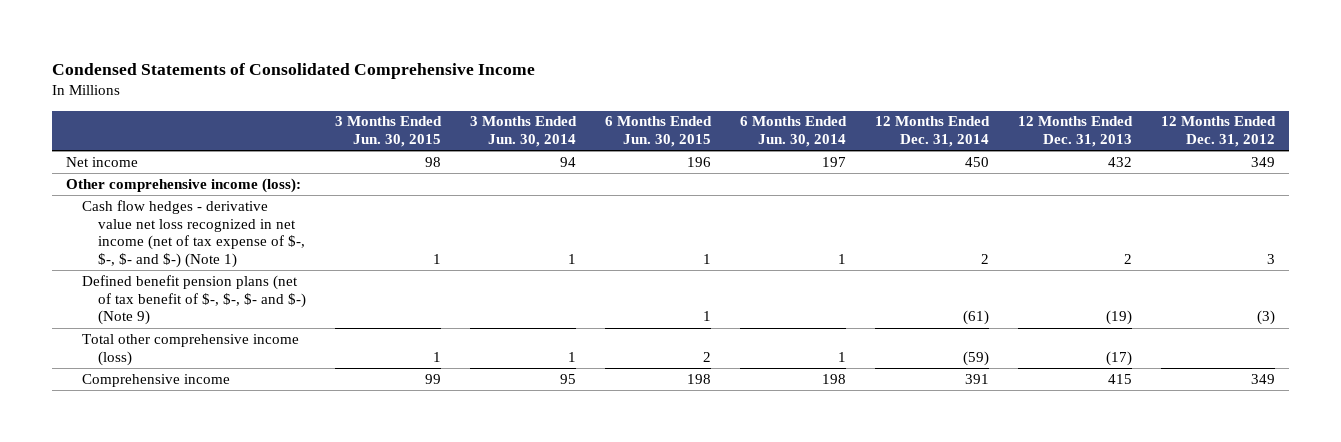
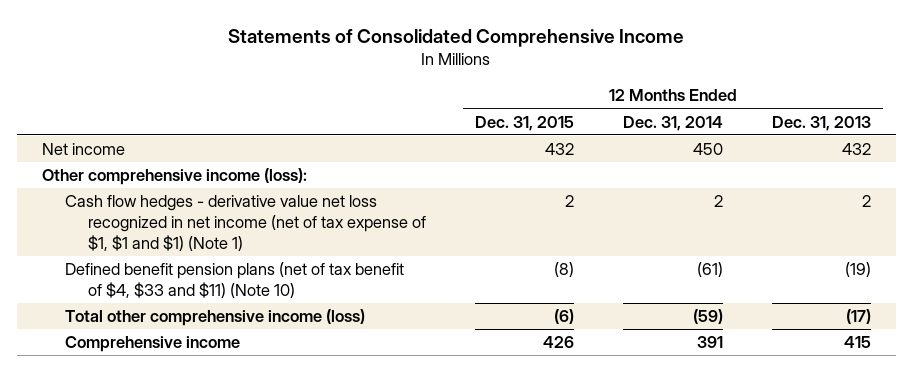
[51,63,535,80] Condensed Statements of Consolidated Comprehensive Income -> [228,28,685,47] Statements of Consolidated Comprehensive Income
[335,116,443,148] 3 Months Ended Jun. 30, 2015 -> none
[470,116,578,148] 3 Months Ended Jun. 30, 2014 -> none
[605,116,713,148] 6 Months Ended Jun. 30, 2015 -> none
[740,116,848,148] 6 Months Ended Jun. 30, 2014 -> none
[1160,116,1276,148] 12 Months Ended Dec. 31, 2012 -> none
none -> [475,115,575,131] Dec. 31, 2015
[82,199,306,269] Cash flow hedges - derivative value net loss recognized in net income (net of tax expense of $-, $-, $- and $-) (Note 1) -> [64,195,426,251] Cash flow hedges - derivative value net loss recognized in net income (net of tax expense of $1, $1 and $1) (Note 1)
[82,274,307,326] Defined benefit pension plans (net of tax benefit of $-, $-, $- and $-) (Note 9) -> [64,262,404,299] Defined benefit pension plans (net of tax benefit of $4, $33 and $11) (Note 10)

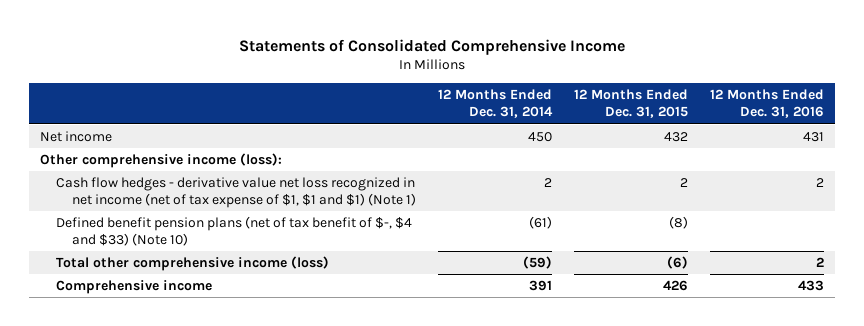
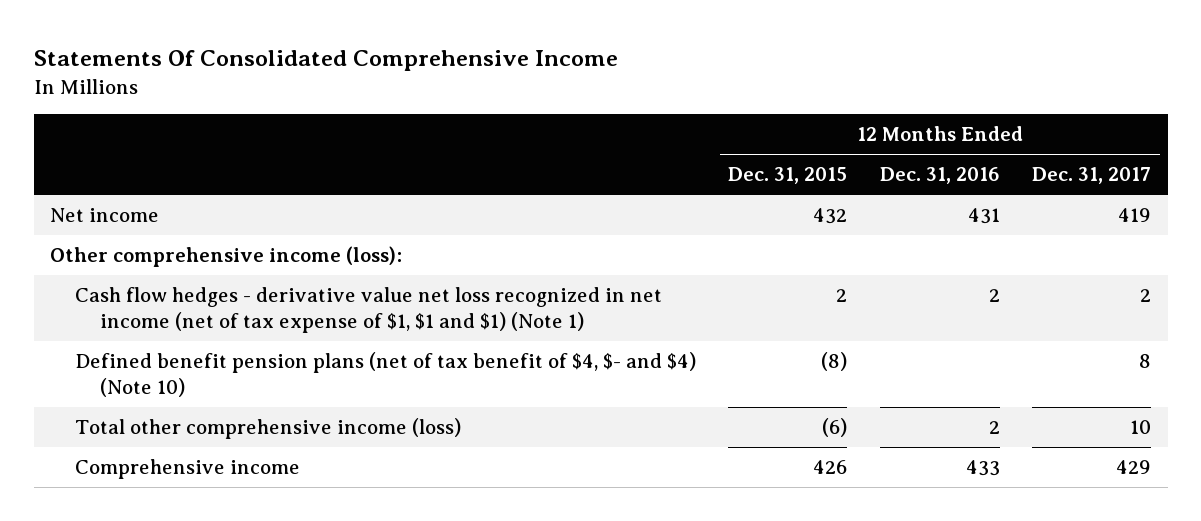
[239,38,626,55] Statements of Consolidated Comprehensive Income -> [33,49,618,71] Statements Of Consolidated Comprehensive Income
[437,89,553,119] 12 Months Ended Dec. 31, 2014 -> none
none -> [1032,167,1152,185] Dec. 31, 2017
[56,216,413,247] Defined benefit pension plans (net of tax benefit of $-, $4 and $33) (Note 10) -> [74,352,696,397] Defined benefit pension plans (net of tax benefit of $4, $- and $4) (Note 10)

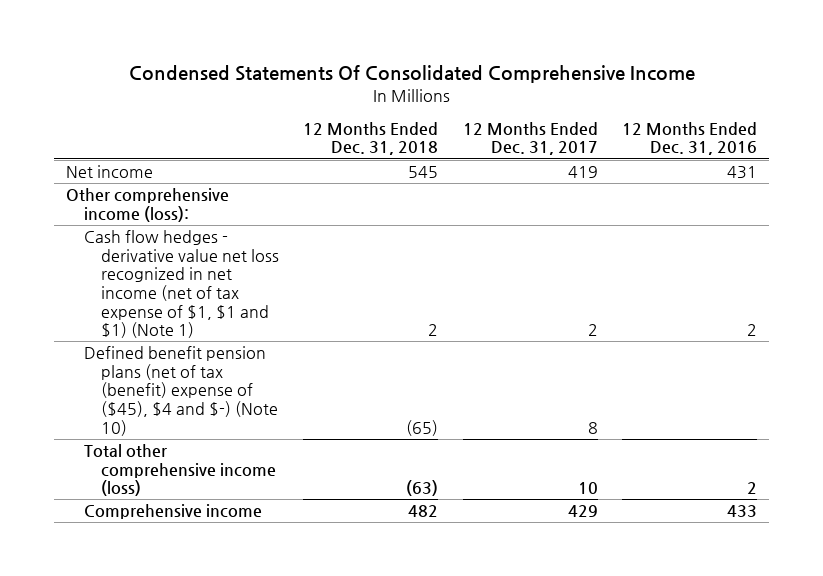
[33,49,618,71] Statements Of Consolidated Comprehensive Income -> [128,65,695,84] Condensed Statements Of Consolidated Comprehensive Income
[728,167,848,185] Dec. 31, 2015 -> none
none -> [303,121,439,156] 12 Months Ended Dec. 31, 2018
[74,352,696,397] Defined benefit pension plans (net of tax benefit of $4, $- and $4) (Note 10) -> [83,346,279,436] Defined benefit pension plans (net of tax (benefit) expense of ($45), $4 and $-) (Note 10)

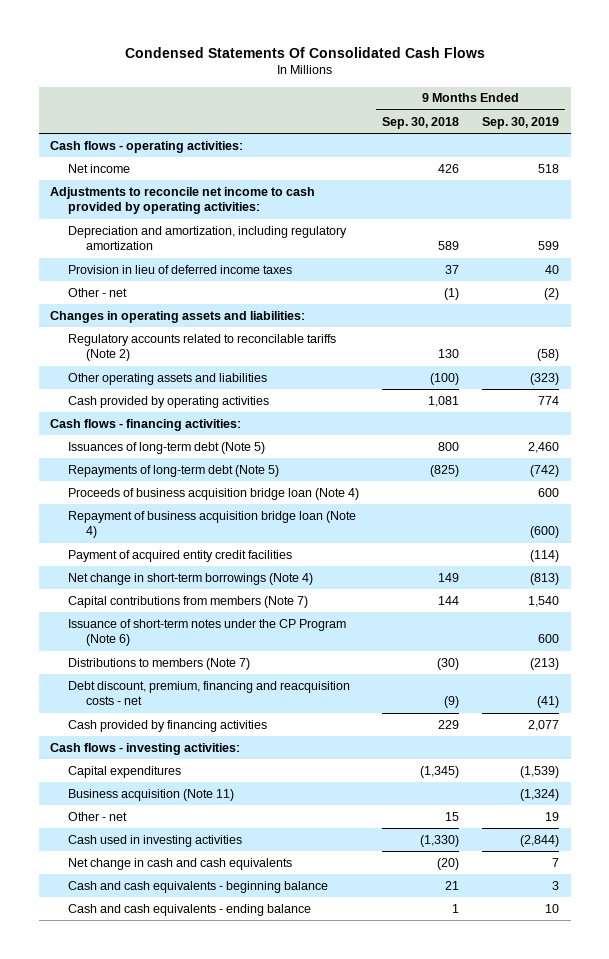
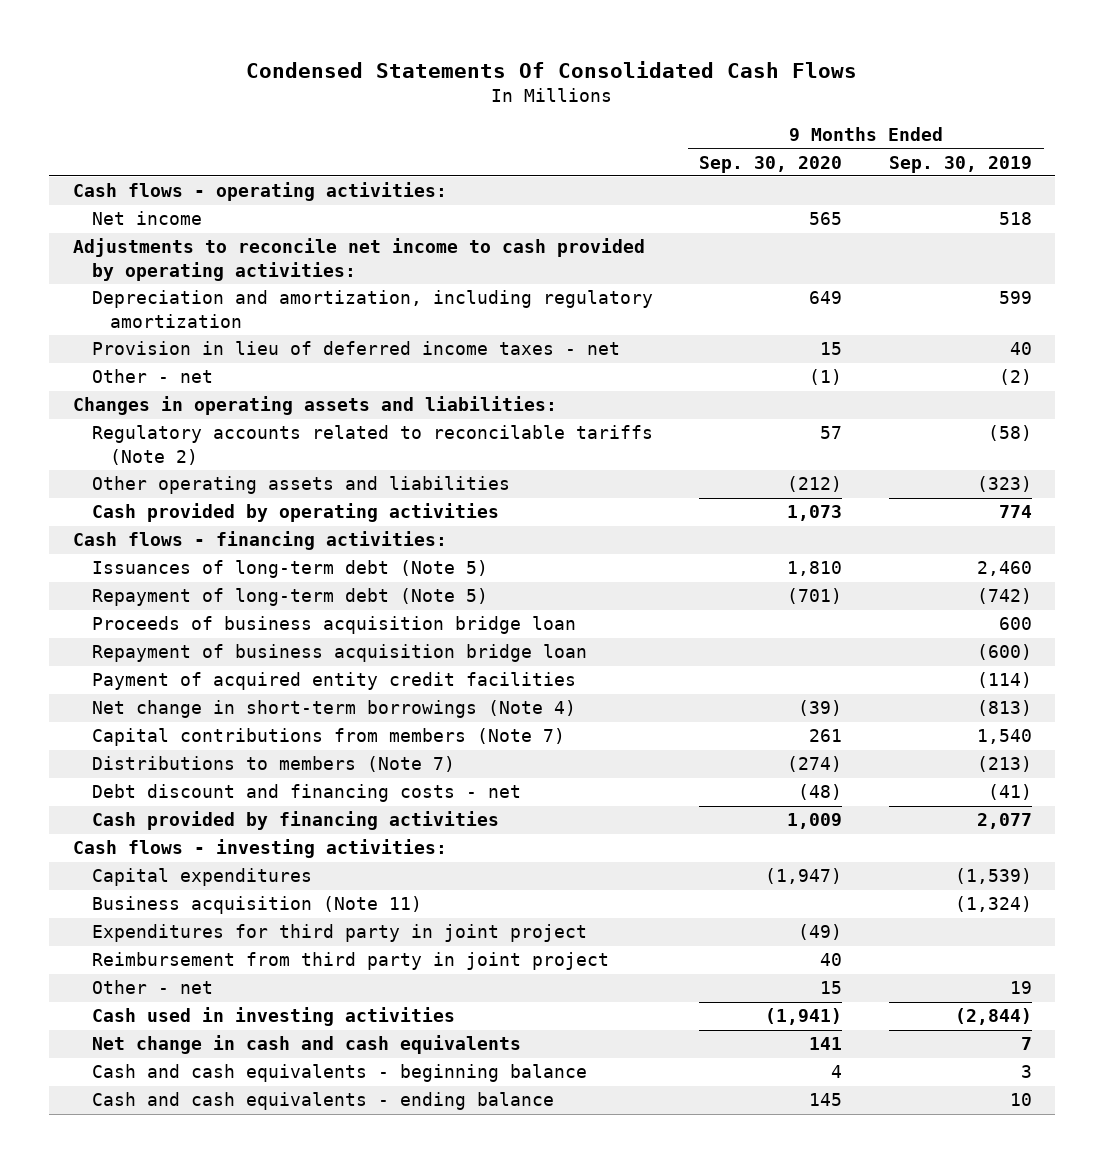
[382,116,460,129] Sep. 30, 2018 -> none
none -> [699,155,843,173] Sep. 30, 2020
[68,264,293,274] Provision in lieu of deferred income taxes -> [91,341,620,356] Provision in lieu of deferred income taxes - net
[68,464,280,477] Repayments of long-term debt (Note 5) -> [91,588,488,607] Repayment of long-term debt (Note 5)
[68,487,360,500] Proceeds of business acquisition bridge loan (Note 4) -> [91,616,576,635] Proceeds of business acquisition bridge loan
[68,510,357,539] Repayment of business acquisition bridge loan (Note 4) -> [91,644,587,663] Repayment of business acquisition bridge loan
[68,618,347,647] Issuance of short-term notes under the CP Program (Note 6) -> none
[68,680,351,706] Debt discount, premium, financing and reacquisition costs - net -> [91,784,521,803] Debt discount and financing costs - net
none -> [91,924,587,943] Expenditures for third party in joint project
none -> [91,952,609,971] Reimbursement from third party in joint project

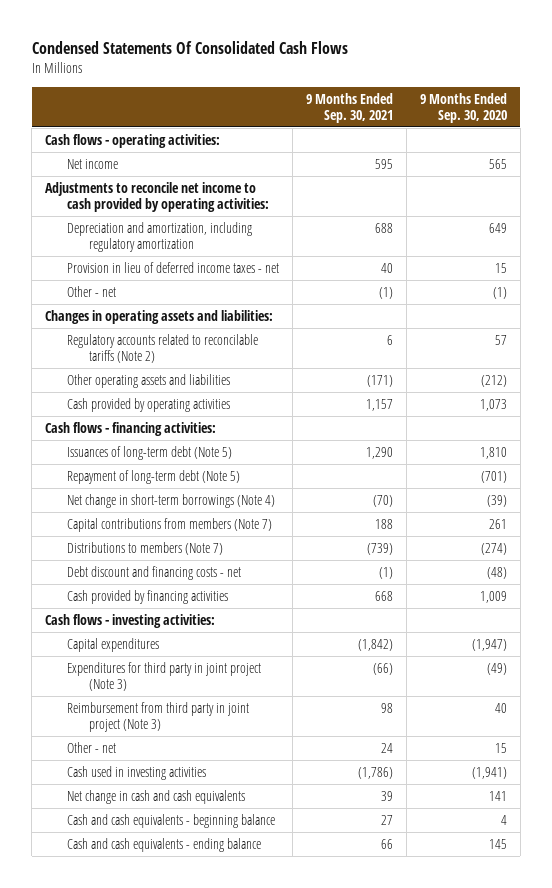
[888,155,1032,173] Sep. 30, 2019 -> none
none -> [305,92,393,123] 9 Months Ended Sep. 30, 2021
[91,616,576,635] Proceeds of business acquisition bridge loan -> none
[91,644,587,663] Repayment of business acquisition bridge loan -> none
[91,672,576,691] Payment of acquired entity credit facilities -> none
[91,896,422,915] Business acquisition (Note 11) -> none
[91,924,587,943] Expenditures for third party in joint project -> [67,661,262,692] Expenditures for third party in joint project (Note 3)
[91,952,609,971] Reimbursement from third party in joint project -> [67,701,250,733] Reimbursement from third party in joint project (Note 3)

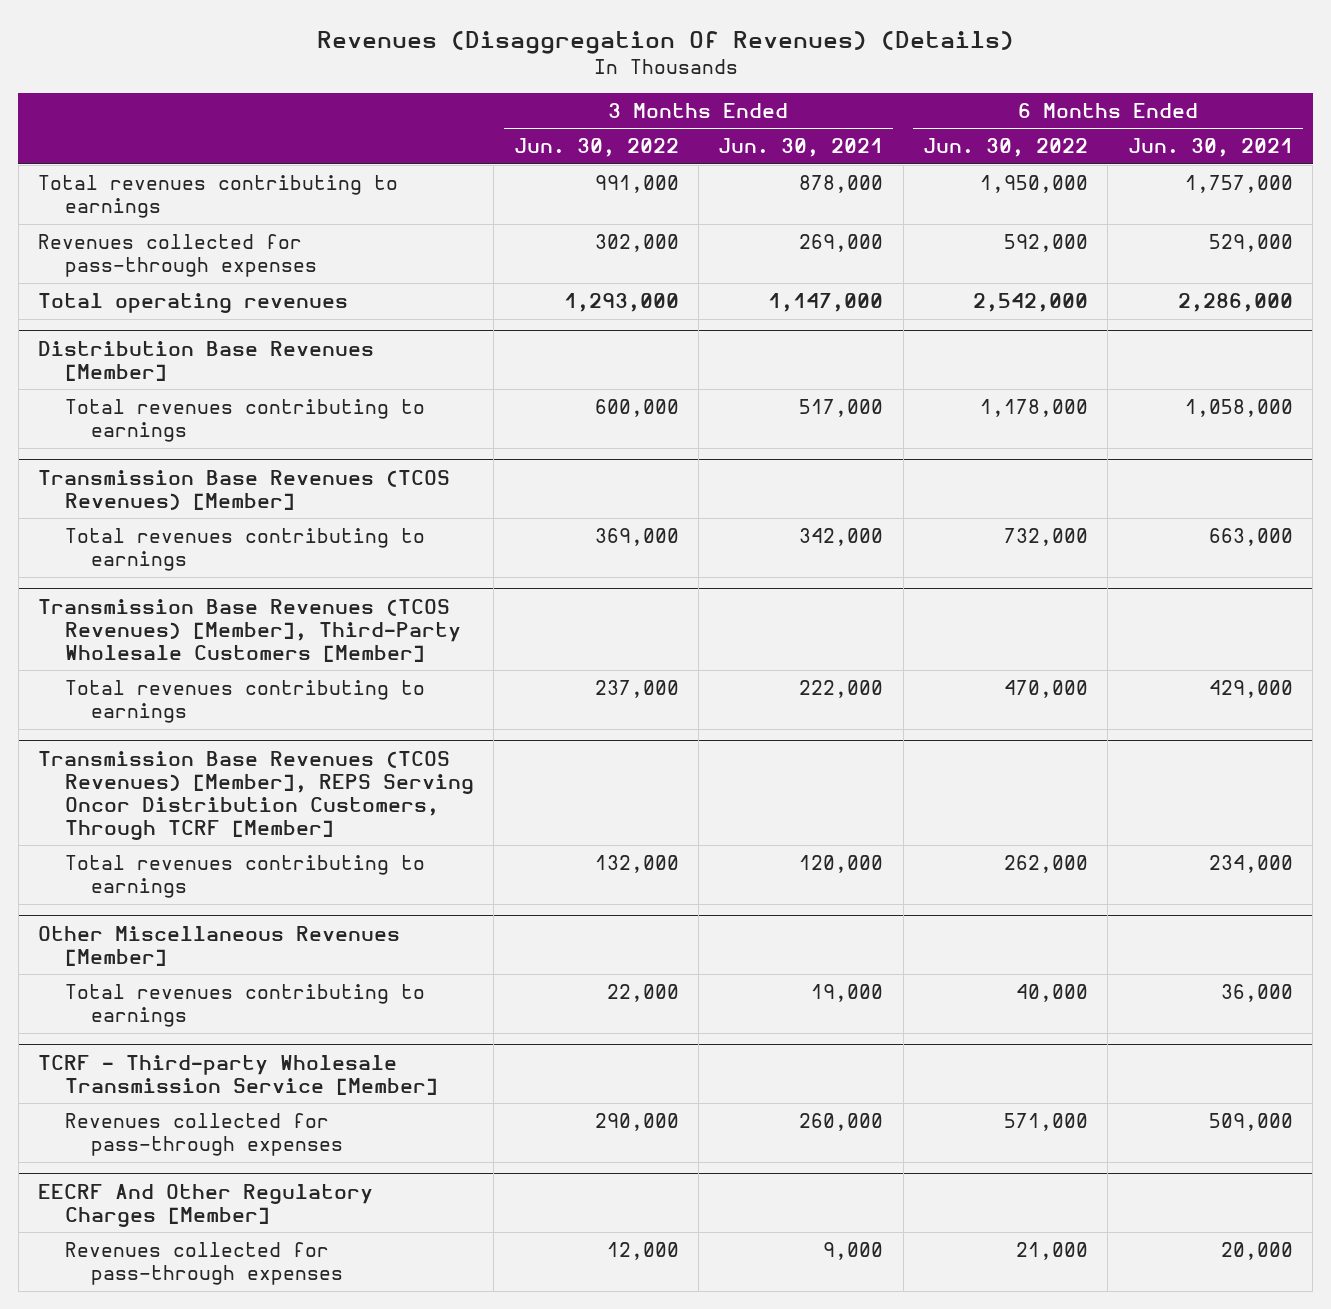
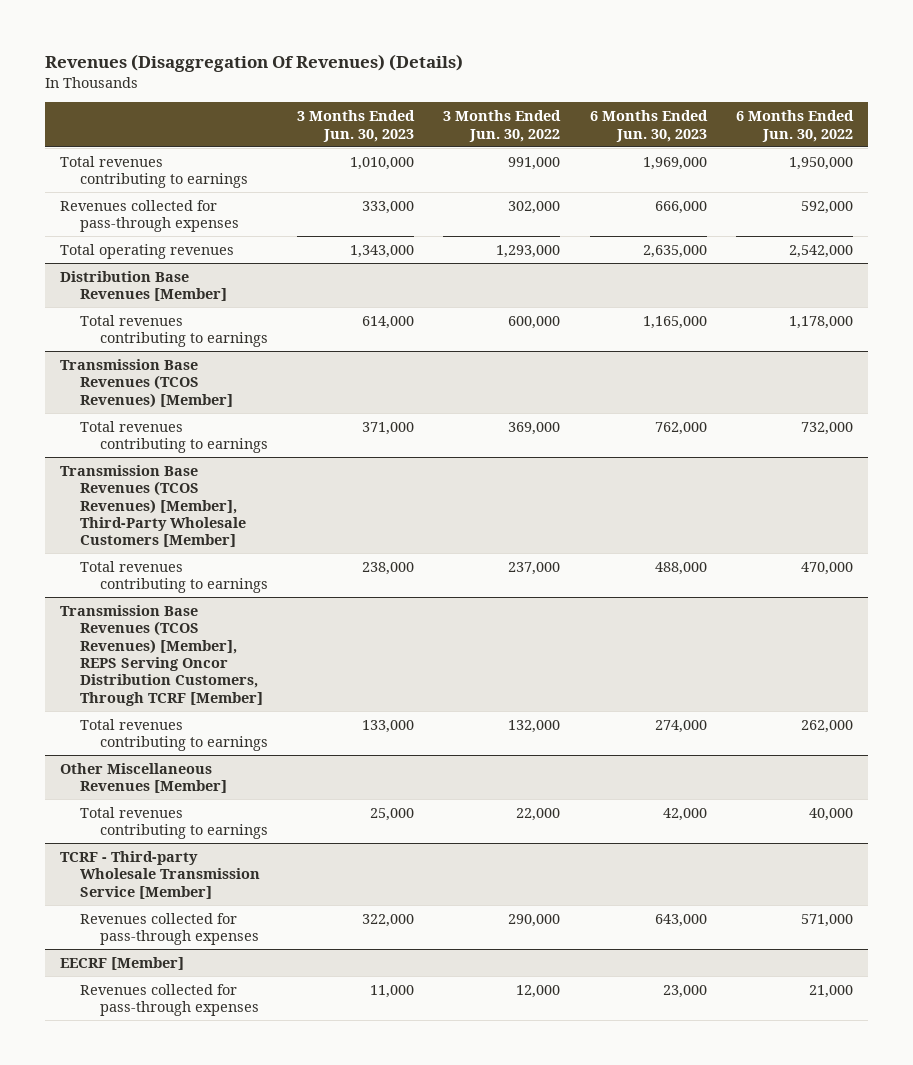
[718,138,884,158] Jun. 30, 2021 -> none
[1127,138,1293,158] Jun. 30, 2021 -> none
none -> [297,110,416,142] 3 Months Ended Jun. 30, 2023
none -> [589,110,708,142] 6 Months Ended Jun. 30, 2023
[38,1183,374,1227] EECRF And Other Regulatory Charges [Member] -> [59,956,184,970] EECRF [Member]

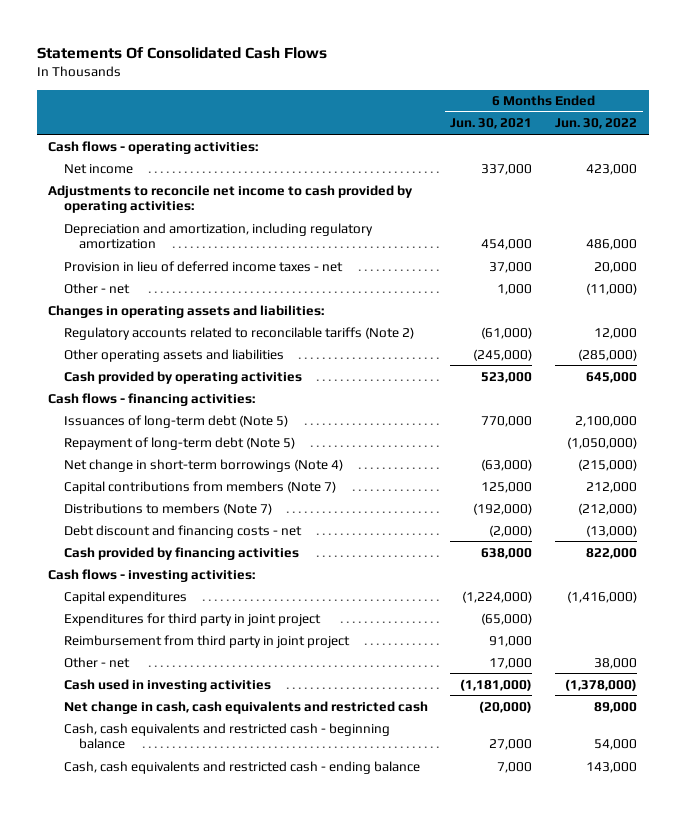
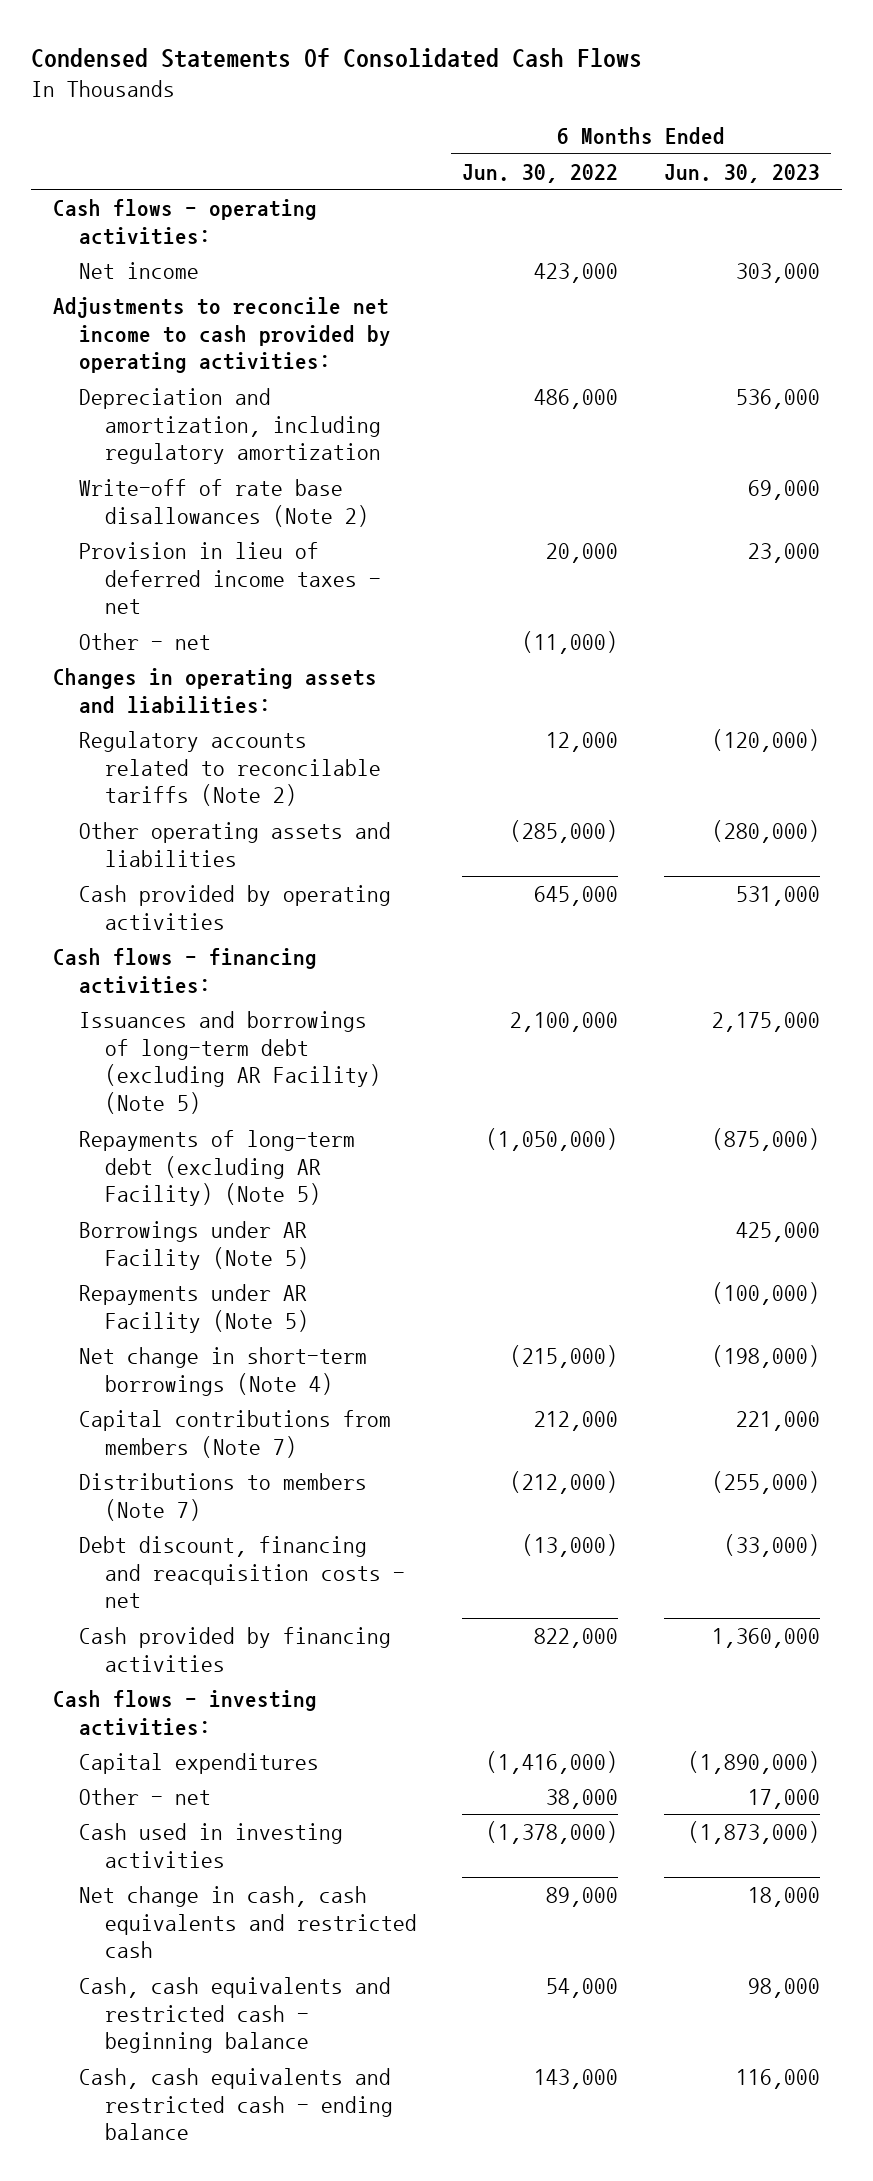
[36,46,327,59] Statements Of Consolidated Cash Flows -> [30,47,642,68] Condensed Statements Of Consolidated Cash Flows
[450,118,533,130] Jun. 30, 2021 -> none
none -> [663,163,820,183] Jun. 30, 2023
none -> [79,478,370,527] Write-off of rate base disallowances (Note 2)
[63,414,288,428] Issuances of long-term debt (Note 5) -> [79,1010,382,1115] Issuances and borrowings of long-term debt (excluding AR Facility) (Note 5)
[63,436,295,450] Repayment of long-term debt (Note 5) -> [79,1129,356,1207] Repayments of long-term debt (excluding AR Facility) (Note 5)
none -> [79,1220,310,1270] Borrowings under AR Facility (Note 5)
none -> [79,1283,310,1333] Repayments under AR Facility (Note 5)
[63,524,302,538] Debt discount and financing costs - net -> [79,1535,406,1609] Debt discount, financing and reacquisition costs - net
[63,612,321,626] Expenditures for third party in joint project -> none
[63,634,350,648] Reimbursement from third party in joint project -> none

